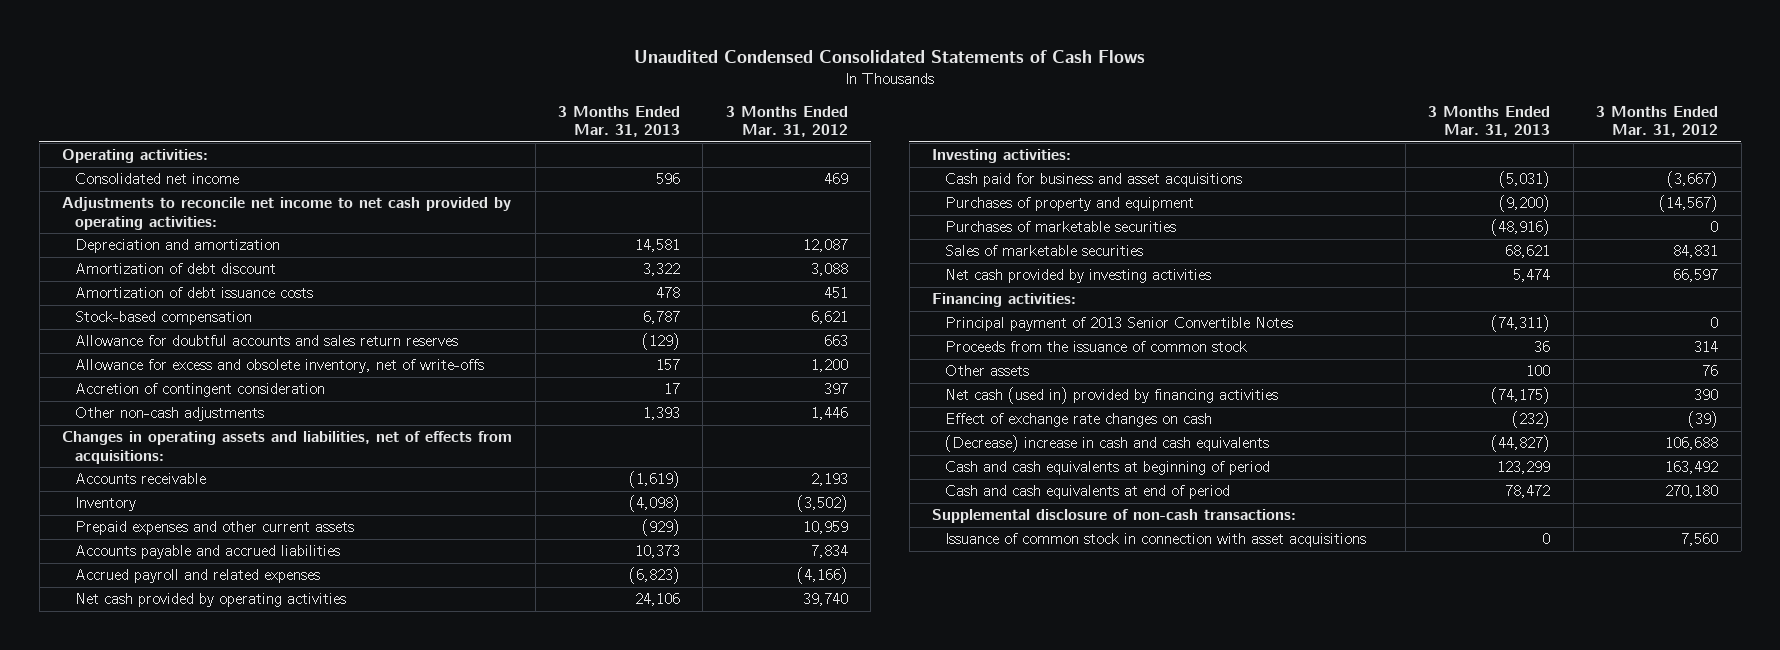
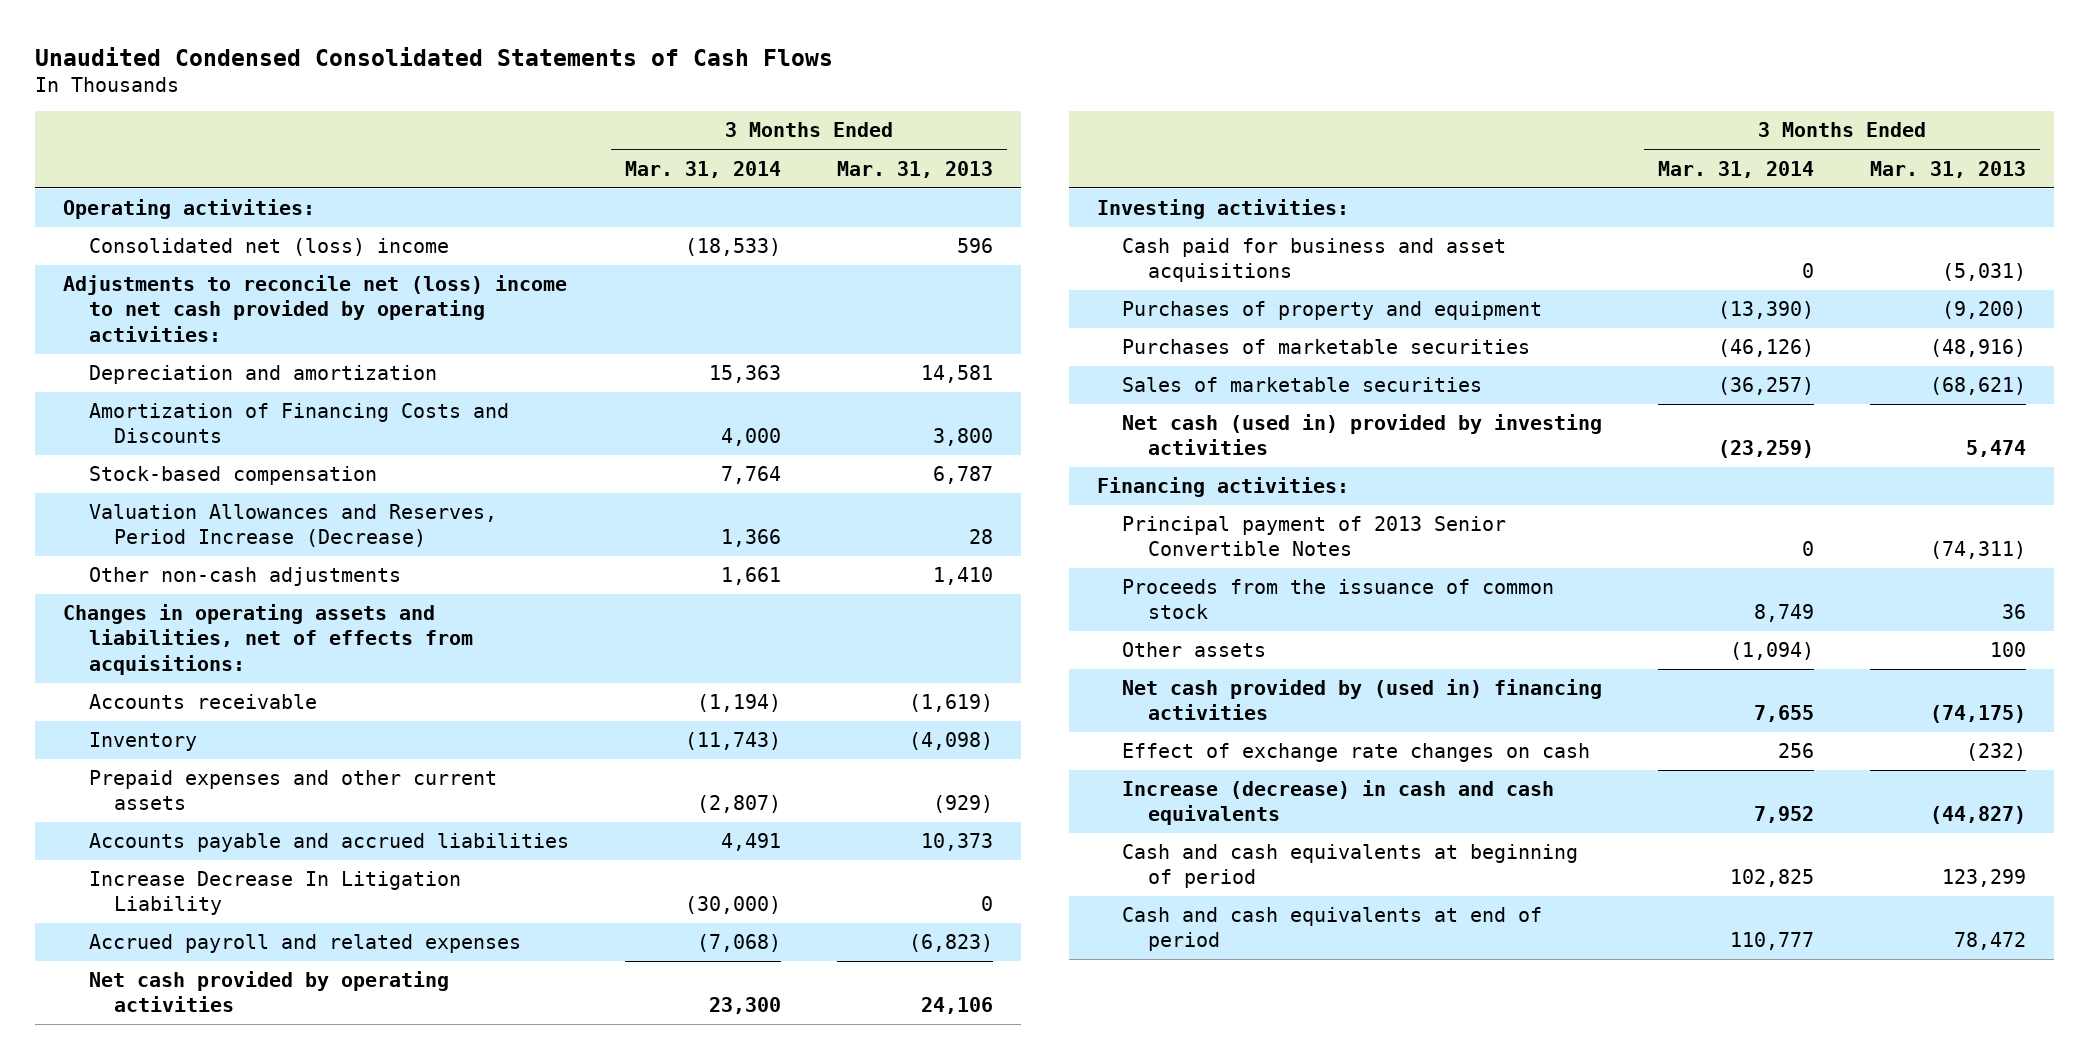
[725,105,848,137] 3 Months Ended Mar. 31, 2012 -> none
none -> [624,160,781,178] Mar. 31, 2014
[74,173,239,185] Consolidated net income -> [88,238,449,257] Consolidated net (loss) income
[62,197,512,230] Adjustments to reconcile net income to net cash provided by operating activities: -> [63,275,568,342] Adjustments to reconcile net (loss) income to net cash provided by operating activities:
[74,263,276,275] Amortization of debt discount -> none
[74,287,313,299] Amortization of debt issuance costs -> none
none -> [88,403,509,444] Amortization of Financing Costs and Discounts
[74,335,458,347] Allowance for doubtful accounts and sales return reserves -> none
[74,359,484,374] Allowance for excess and obsolete inventory, net of write-offs -> none
[74,383,325,398] Accretion of contingent consideration -> none
none -> [88,504,497,548] Valuation Allowances and Reserves, Period Increase (Decrease)
[643,407,681,421] 1,393 -> [932,567,993,586] 1,410
none -> [88,871,461,916] Increase Decrease In Litigation Liability
[1505,245,1551,259] 68,621 -> [1930,377,2027,396] (68,621)
[945,269,1212,284] Net cash provided by investing activities -> [1122,414,1603,456] Net cash (used in) provided by investing activities
[945,387,1279,405] Net cash (used in) provided by financing activities -> [1122,679,1603,721] Net cash provided by (used in) financing activities
[945,435,1270,453] (Decrease) increase in cash and cash equivalents -> [1122,780,1555,826] Increase (decrease) in cash and cash equivalents
[932,509,1297,524] Supplemental disclosure of non-cash transactions: -> none
[945,533,1367,548] Issuance of common stock in connection with asset acquisitions -> none

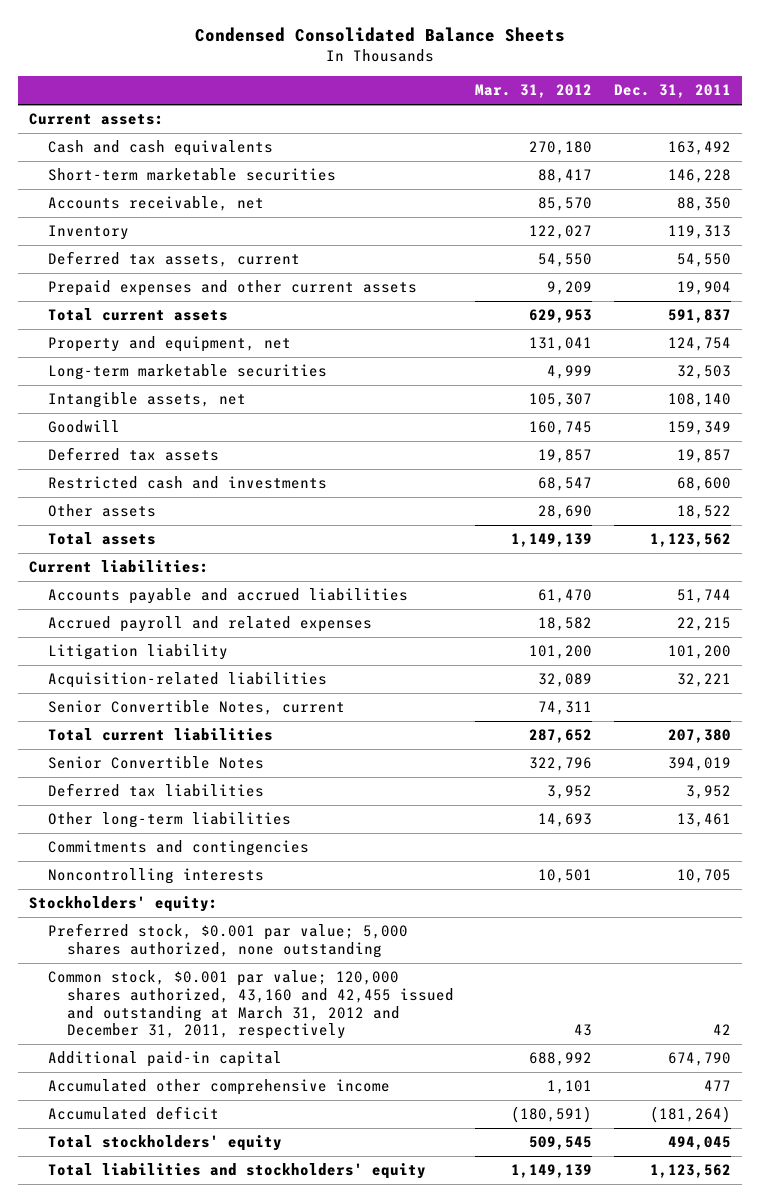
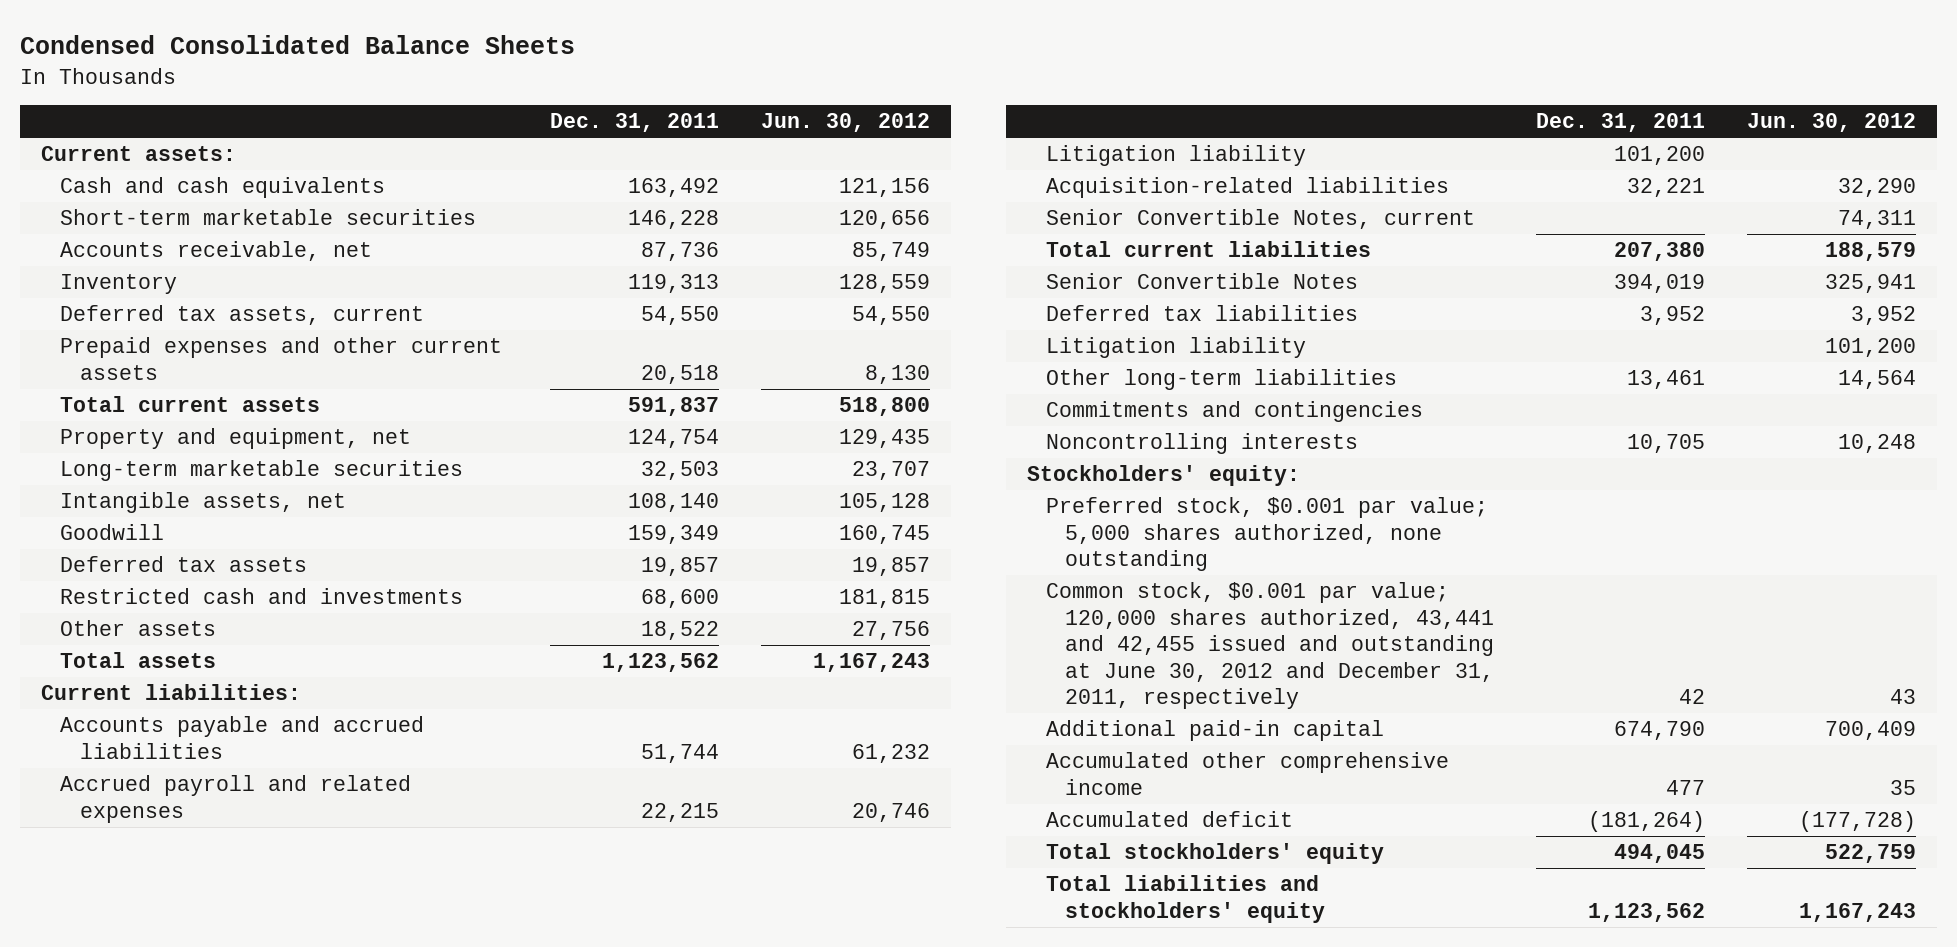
[475,84,593,99] Mar. 31, 2012 -> none
none -> [761,113,931,133] Jun. 30, 2012
[677,197,732,212] 88,350 -> [641,242,720,262] 87,736
[677,281,732,296] 19,904 -> [641,364,720,384] 20,518
none -> [1045,337,1306,359] Litigation liability
[47,970,454,1040] Common stock, $0.001 par value; 120,000 shares authorized, 43,160 and 42,455 issued and outstanding at March 31, 2012 and December 31, 2011, respectively -> [1045,582,1494,710] Common stock, $0.001 par value; 120,000 shares authorized, 43,441 and 42,455 issued and outstanding at June 30, 2012 and December 31, 2011, respectively

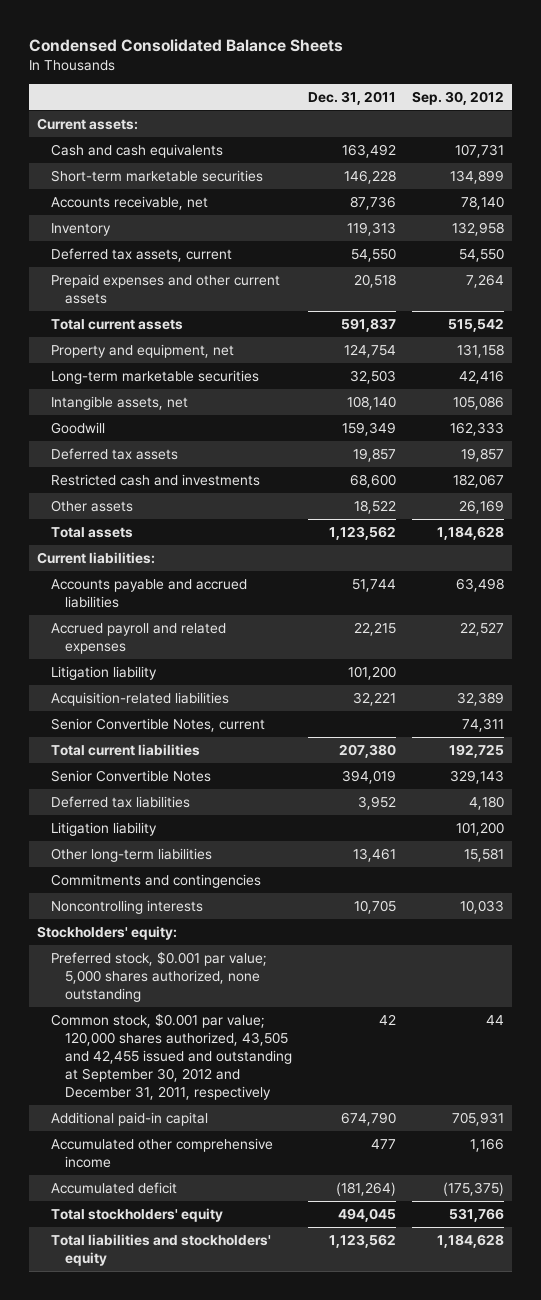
[761,113,931,133] Jun. 30, 2012 -> none
none -> [412,90,505,105] Sep. 30, 2012
[1045,582,1494,710] Common stock, $0.001 par value; 120,000 shares authorized, 43,441 and 42,455 issued and outstanding at June 30, 2012 and December 31, 2011, respectively -> [51,1012,292,1100] Common stock, $0.001 par value; 120,000 shares authorized, 43,505 and 42,455 issued and outstanding at September 30, 2012 and December 31, 2011, respectively

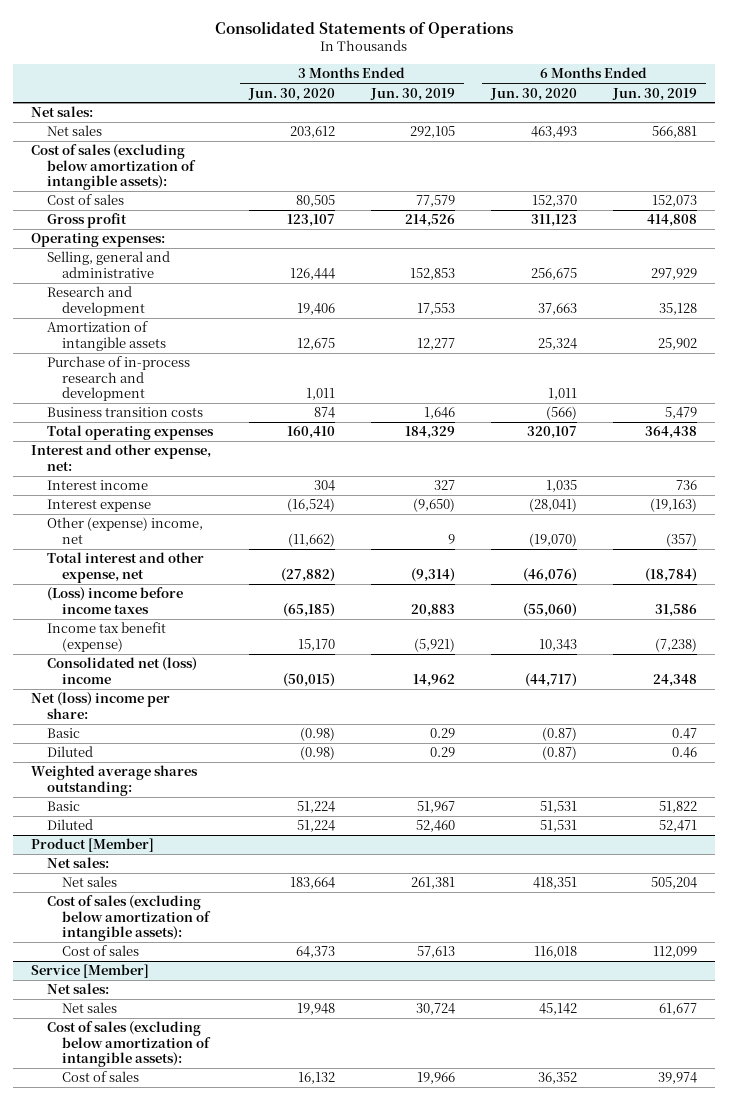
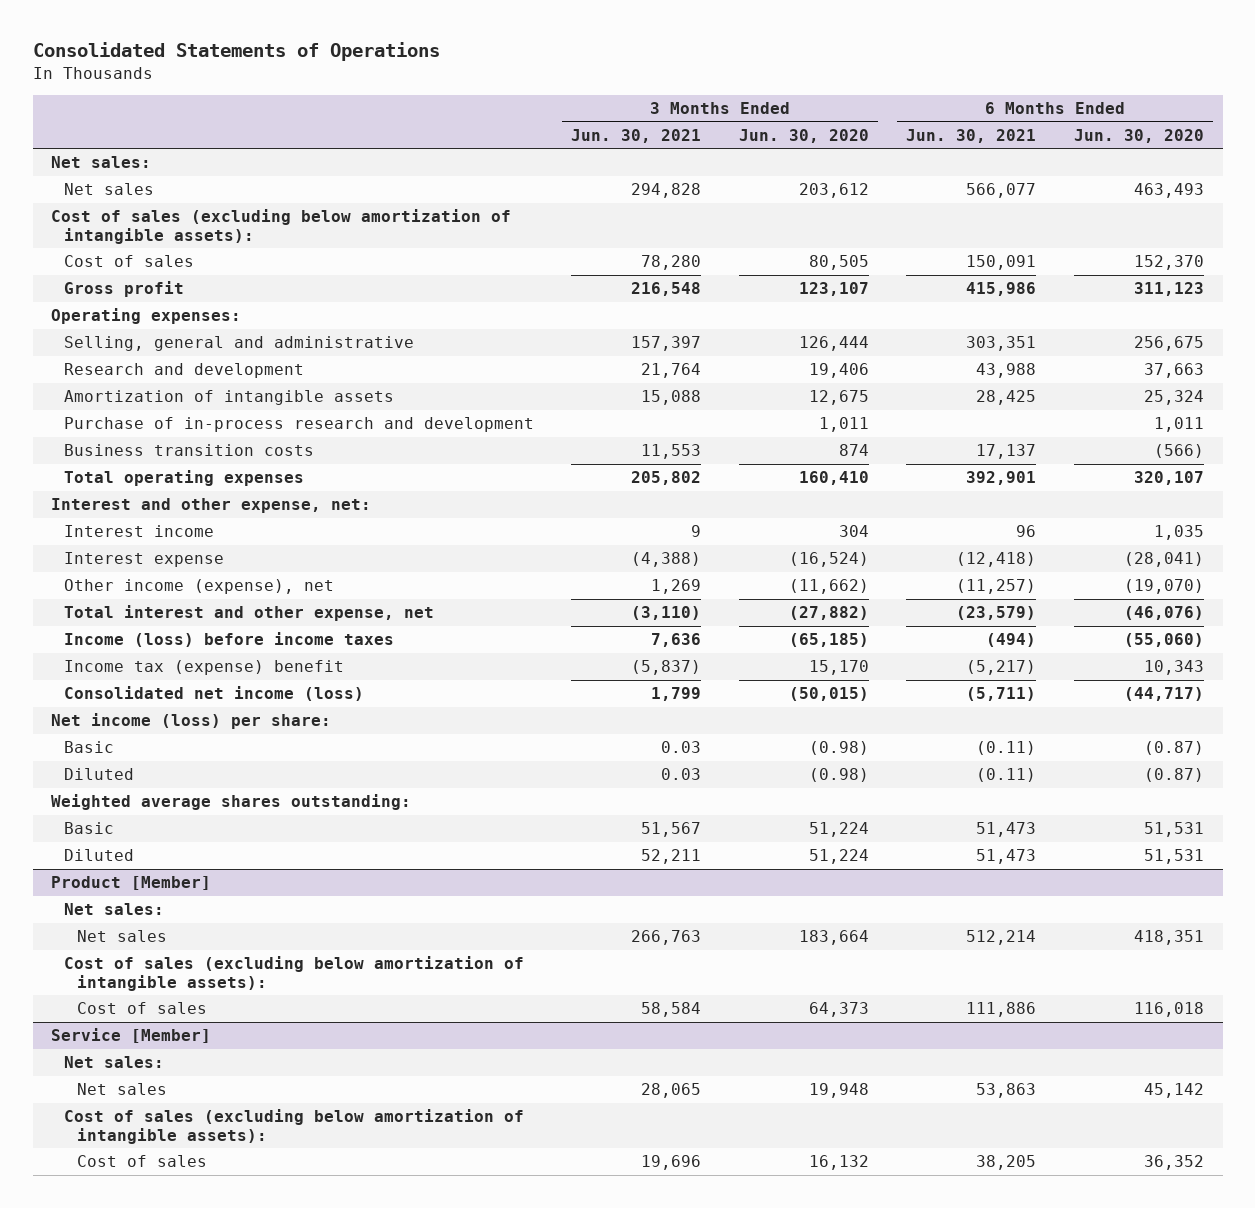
[369,87,455,101] Jun. 30, 2019 -> none
[612,87,698,101] Jun. 30, 2019 -> none
none -> [571,128,702,143] Jun. 30, 2021
none -> [906,128,1037,143] Jun. 30, 2021
[46,517,203,544] Other (expense) income, net -> [63,579,334,595] Other income (expense), net
[46,587,183,614] (Loss) income before income taxes -> [63,632,394,648] Income (loss) before income taxes
[46,622,166,652] Income tax benefit (expense) -> [63,660,344,676] Income tax (expense) benefit
[46,657,197,684] Consolidated net (loss) income -> [63,686,364,702] Consolidated net income (loss)
[31,692,171,719] Net (loss) income per share: -> [51,713,332,730] Net income (loss) per share:

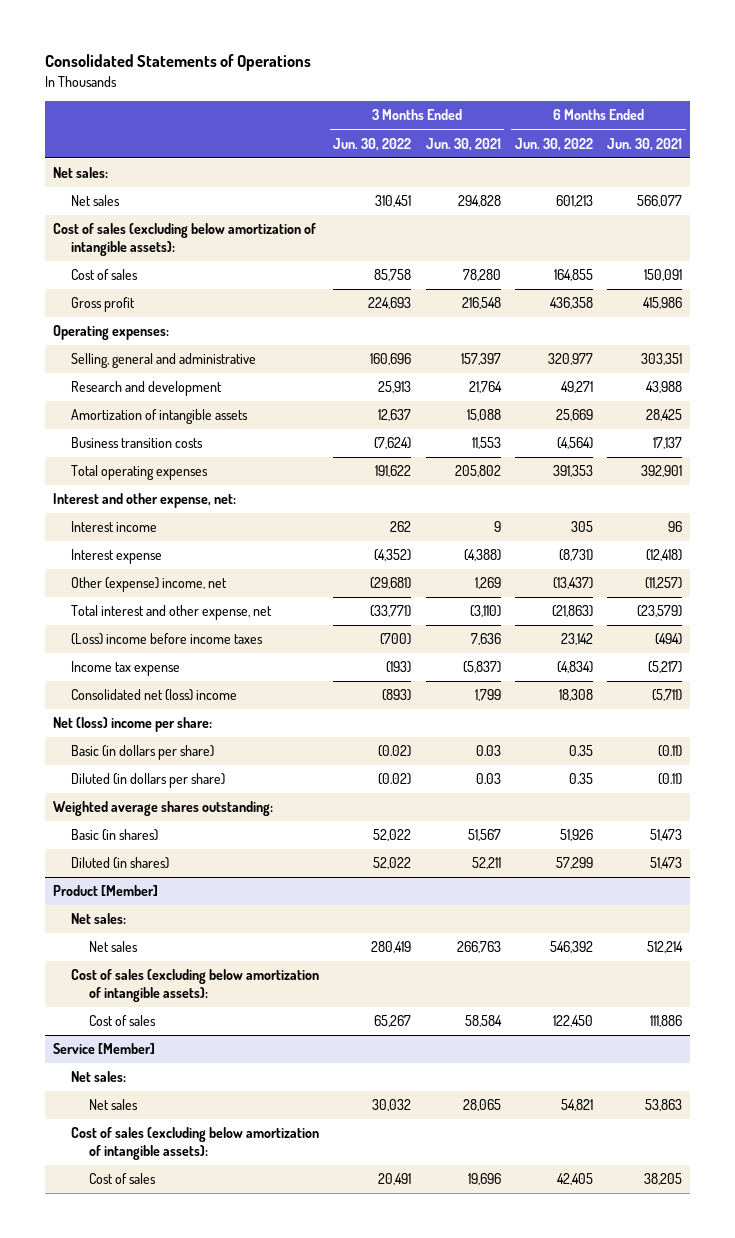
[738,128,869,143] Jun. 30, 2020 -> none
[1073,128,1204,143] Jun. 30, 2020 -> none
none -> [333,137,412,151] Jun. 30, 2022
none -> [514,137,593,151] Jun. 30, 2022
[63,417,534,433] Purchase of in-process research and development -> none
[63,579,334,595] Other income (expense), net -> [70,577,227,593] Other (expense) income, net
[63,632,394,648] Income (loss) before income taxes -> [70,633,263,646] (Loss) income before income taxes
[63,660,344,676] Income tax (expense) benefit -> [70,661,180,677] Income tax expense
[63,686,364,702] Consolidated net income (loss) -> [70,689,237,702] Consolidated net (loss) income
[51,713,332,730] Net income (loss) per share: -> [52,717,212,733] Net (loss) income per share:
[63,741,114,754] Basic -> [70,745,214,761] Basic (in dollars per share)
[63,768,134,781] Diluted -> [70,773,225,789] Diluted (in dollars per share)
[63,822,114,835] Basic -> [70,829,158,842] Basic (in shares)
[63,849,134,862] Diluted -> [70,857,169,870] Diluted (in shares)

